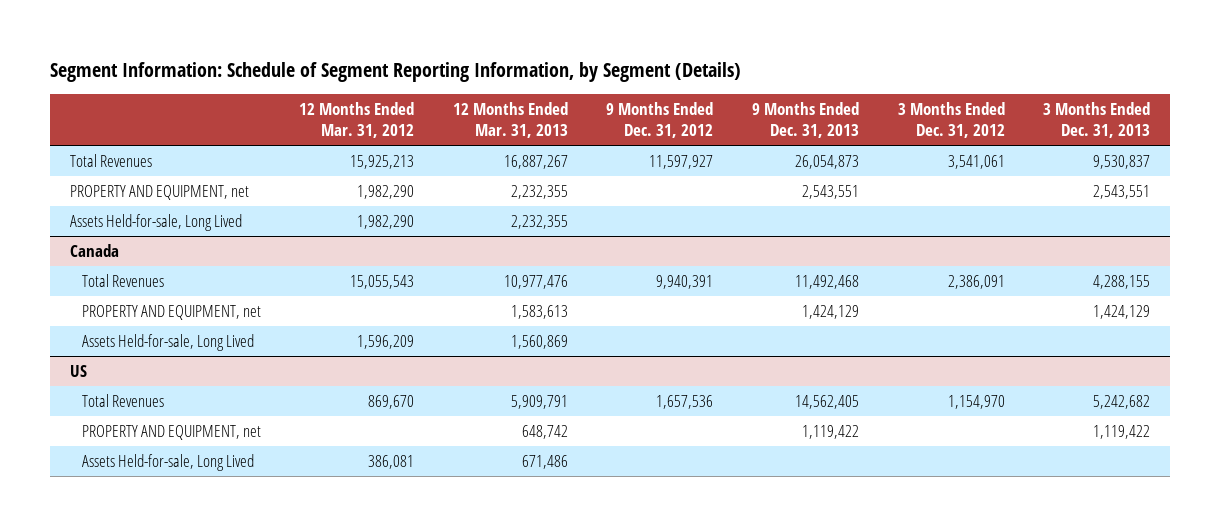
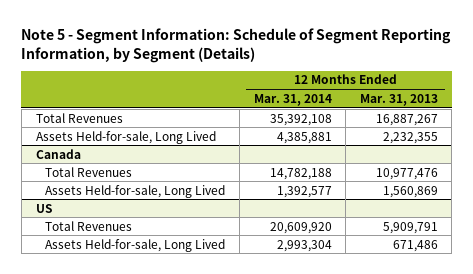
[50,61,742,82] Segment Information: Schedule of Segment Reporting Information, by Segment (Details) -> [21,28,452,63] Note 5 - Segment Information: Schedule of Segment Reporting Information, by Segment (Details)
[299,101,415,139] 12 Months Ended Mar. 31, 2012 -> none
[606,101,714,139] 9 Months Ended Dec. 31, 2012 -> none
[751,101,859,139] 9 Months Ended Dec. 31, 2013 -> none
[897,101,1005,139] 3 Months Ended Dec. 31, 2012 -> none
[1043,101,1151,139] 3 Months Ended Dec. 31, 2013 -> none
none -> [253,93,332,106] Mar. 31, 2014
[69,184,249,200] PROPERTY AND EQUIPMENT, net -> none
[81,304,261,320] PROPERTY AND EQUIPMENT, net -> none
[81,424,261,440] PROPERTY AND EQUIPMENT, net -> none

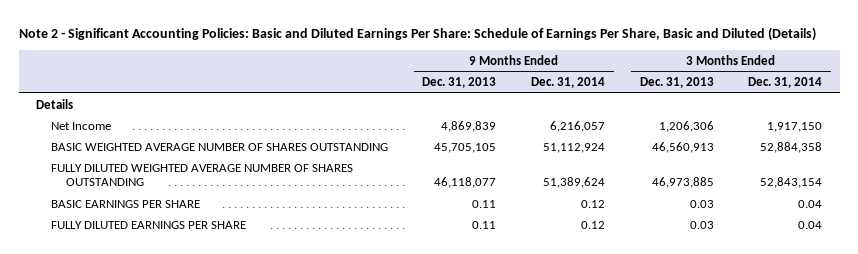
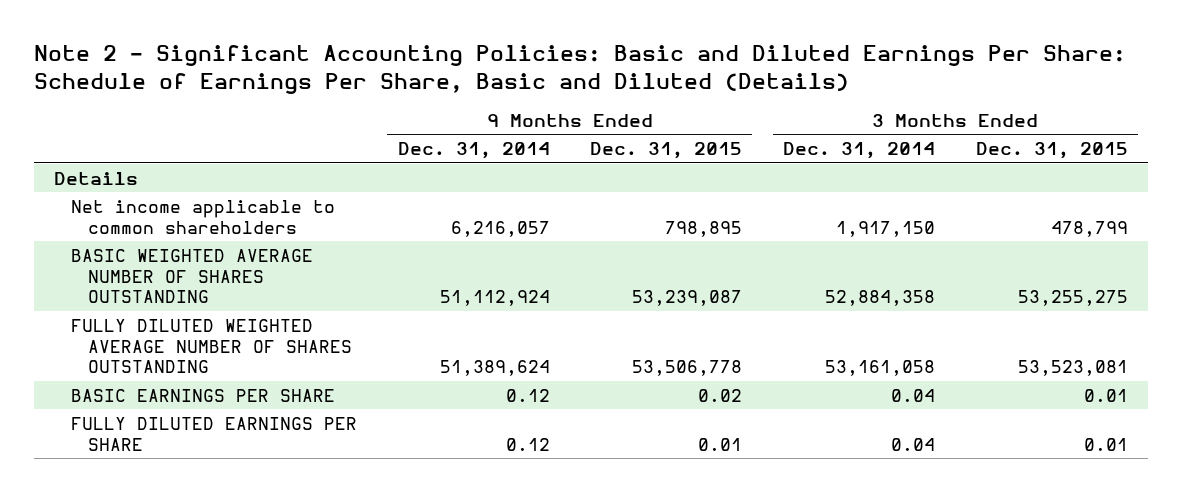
[422,77,497,89] Dec. 31, 2013 -> none
[639,77,714,89] Dec. 31, 2013 -> none
none -> [590,142,743,160] Dec. 31, 2015
none -> [975,142,1128,160] Dec. 31, 2015
[50,121,111,130] Net Income -> [70,199,335,234] Net income applicable to common shareholders
[760,177,823,189] 52,843,154 -> [824,360,935,377] 53,161,058

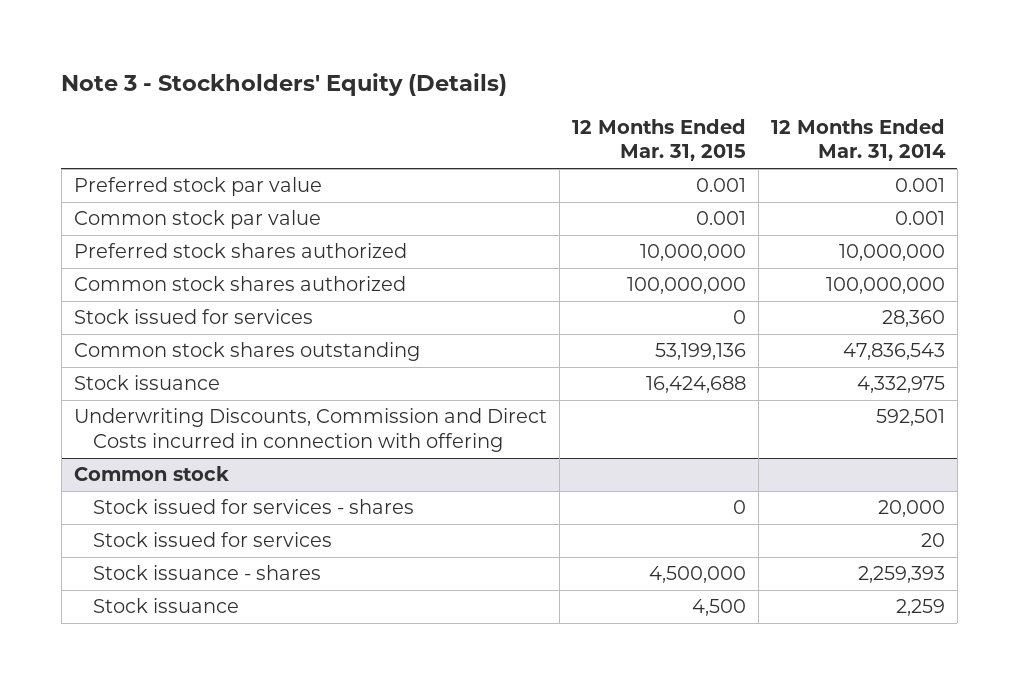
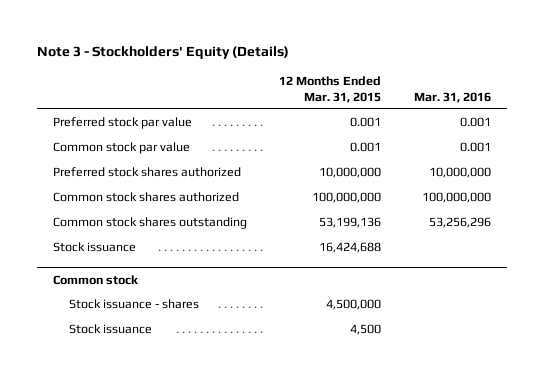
[770,119,946,162] 12 Months Ended Mar. 31, 2014 -> none
none -> [413,91,491,103] Mar. 31, 2016
[73,309,313,325] Stock issued for services -> none
[73,408,547,452] Underwriting Discounts, Commission and Direct Costs incurred in connection with offering -> none
[92,499,414,515] Stock issued for services - shares -> none
[92,532,332,548] Stock issued for services -> none

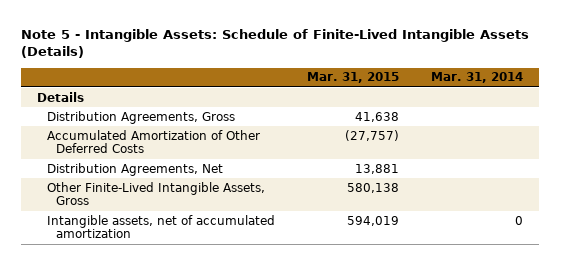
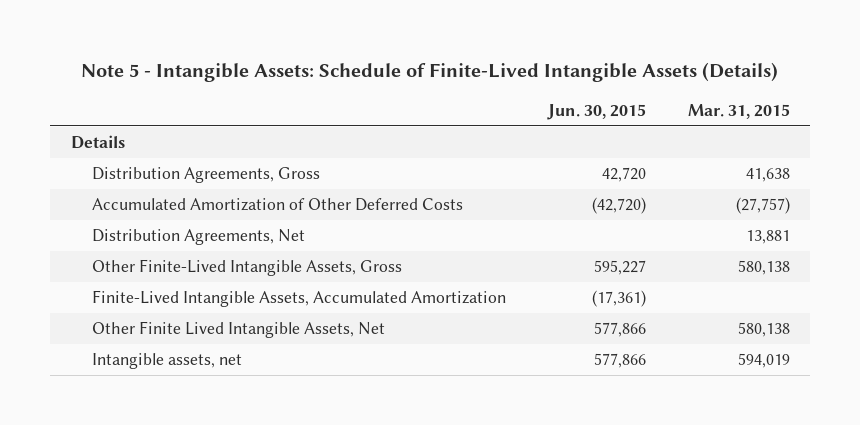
[431,72,524,84] Mar. 31, 2014 -> none
none -> [546,103,646,120] Jun. 30, 2015
none -> [92,290,507,308] Finite-Lived Intangible Assets, Accumulated Amortization
none -> [92,321,386,339] Other Finite Lived Intangible Assets, Net
[46,214,275,239] Intangible assets, net of accumulated amortization -> [92,353,243,370] Intangible assets, net

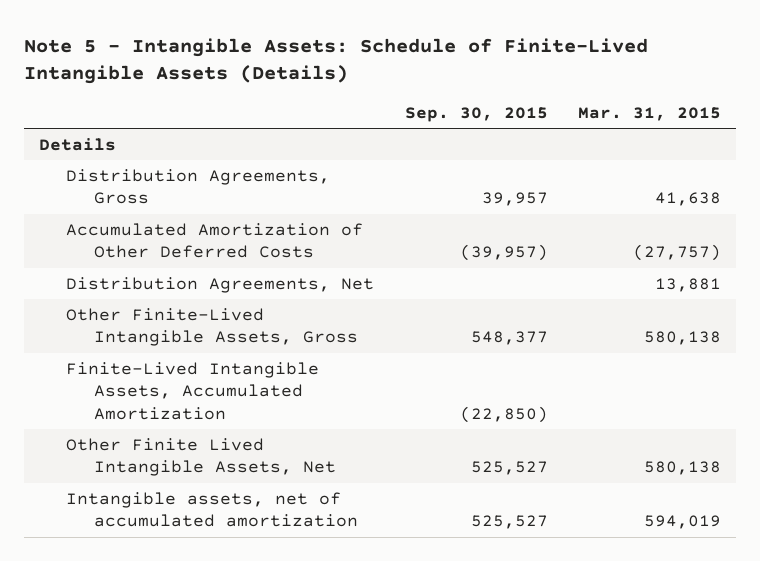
[546,103,646,120] Jun. 30, 2015 -> none
none -> [404,106,548,122] Sep. 30, 2015
[92,353,243,370] Intangible assets, net -> [66,491,358,528] Intangible assets, net of accumulated amortization

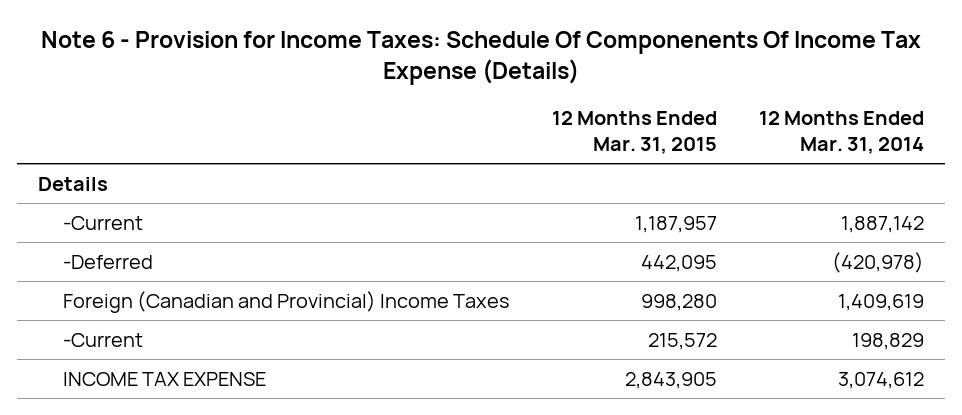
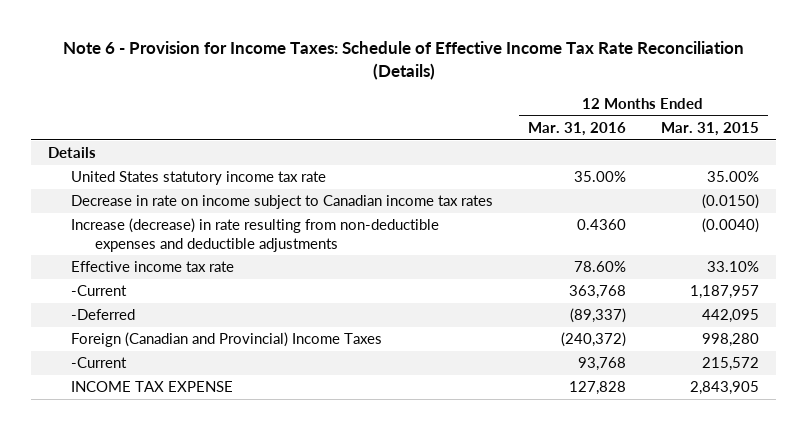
[41,31,922,85] Note 6 - Provision for Income Taxes: Schedule Of Componenents Of Income Tax Expense (Details) -> [62,40,744,80] Note 6 - Provision for Income Taxes: Schedule of Effective Income Tax Rate Reconciliation (Details)
[758,111,924,154] 12 Months Ended Mar. 31, 2014 -> none
none -> [528,122,627,137] Mar. 31, 2016
none -> [71,171,327,186] United States statutory income tax rate
none -> [71,195,494,210] Decrease in rate on income subject to Canadian income tax rates
none -> [71,218,440,252] Increase (decrease) in rate resulting from non-deductible expenses and deductible adjustments
none -> [71,261,235,273] Effective income tax rate

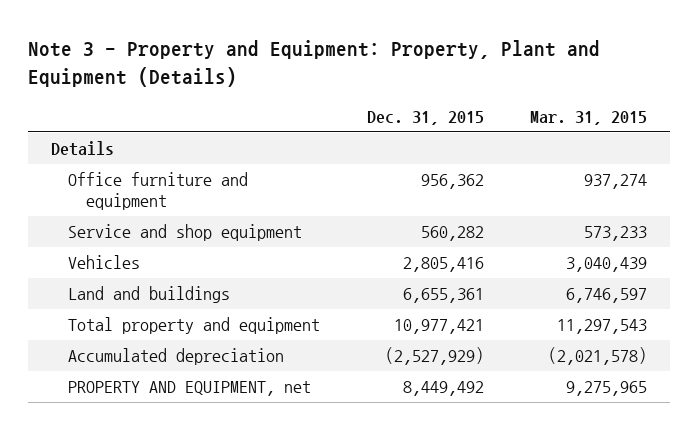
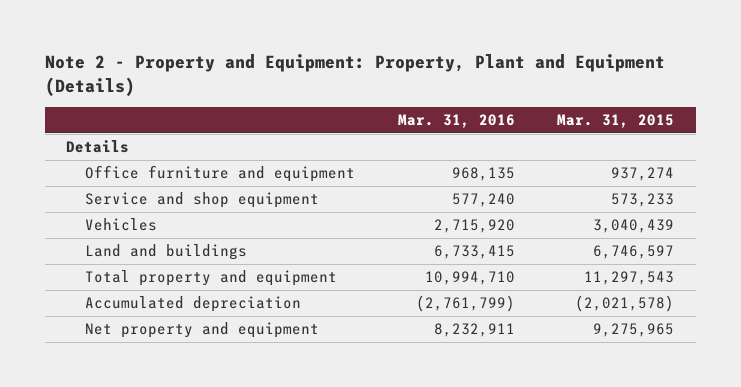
[27,40,600,87] Note 3 - Property and Equipment: Property, Plant and Equipment (Details) -> [44,54,665,96] Note 2 - Property and Equipment: Property, Plant and Equipment (Details)
[366,110,484,125] Dec. 31, 2015 -> none
none -> [397,114,515,129] Mar. 31, 2016
[68,381,312,397] PROPERTY AND EQUIPMENT, net -> [85,322,320,339] Net property and equipment

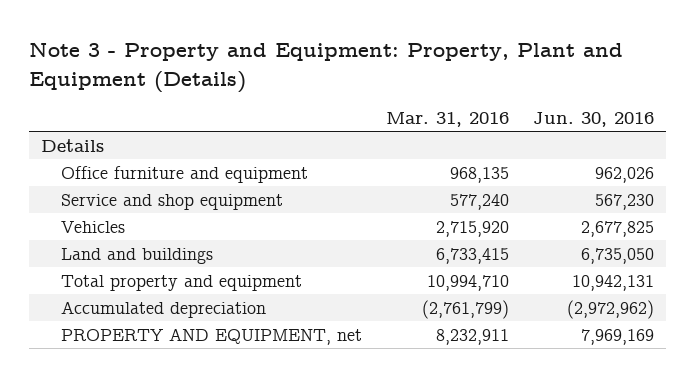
[44,54,665,96] Note 2 - Property and Equipment: Property, Plant and Equipment (Details) -> [28,42,623,93] Note 3 - Property and Equipment: Property, Plant and Equipment (Details)
[557,114,675,129] Mar. 31, 2015 -> none
none -> [533,111,655,127] Jun. 30, 2016
[85,322,320,339] Net property and equipment -> [61,327,363,345] PROPERTY AND EQUIPMENT, net

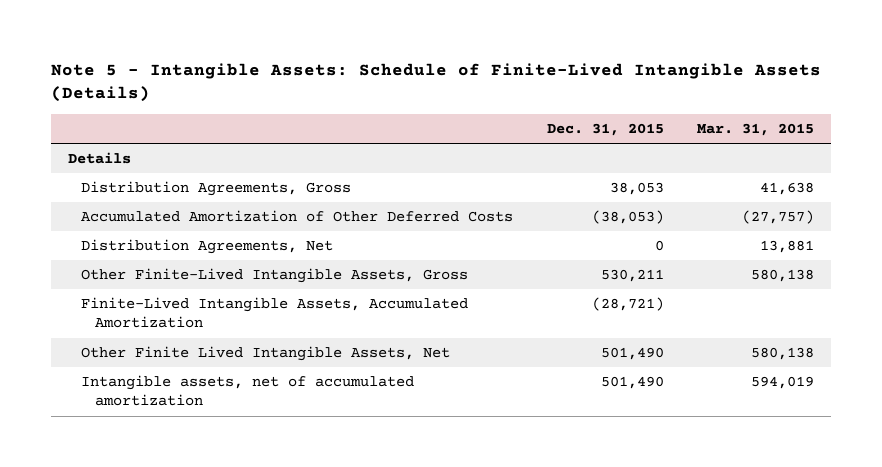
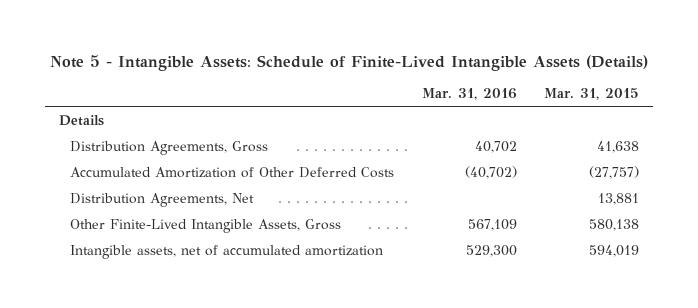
[546,122,664,136] Dec. 31, 2015 -> none
none -> [421,88,517,101] Mar. 31, 2016
[81,297,469,329] Finite-Lived Intangible Assets, Accumulated Amortization -> none
[81,346,451,362] Other Finite Lived Intangible Assets, Net -> none

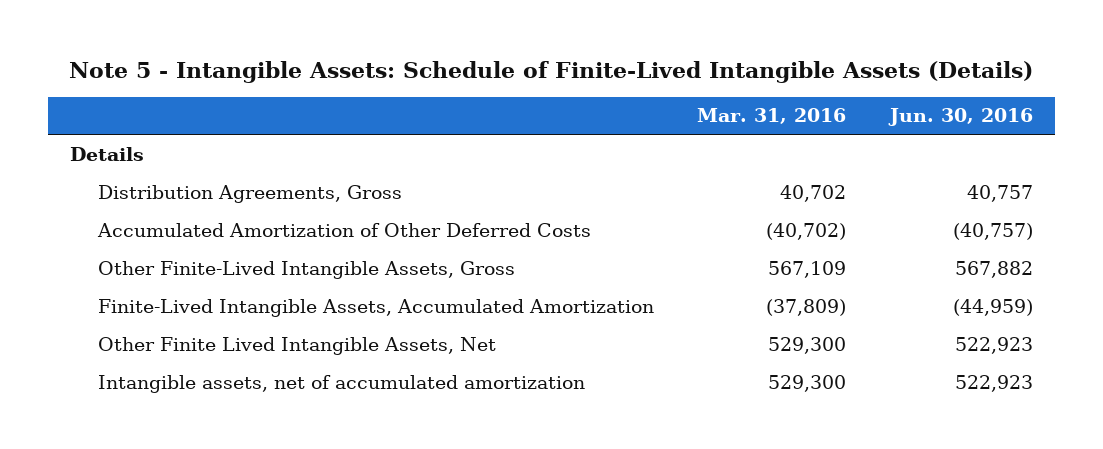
[543,88,639,101] Mar. 31, 2015 -> none
none -> [887,108,1033,127] Jun. 30, 2016
[70,192,255,207] Distribution Agreements, Net -> none
none -> [97,298,654,317] Finite-Lived Intangible Assets, Accumulated Amortization
none -> [97,336,496,355] Other Finite Lived Intangible Assets, Net

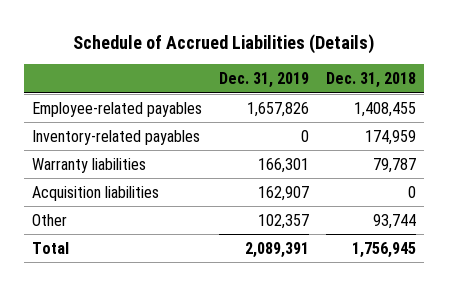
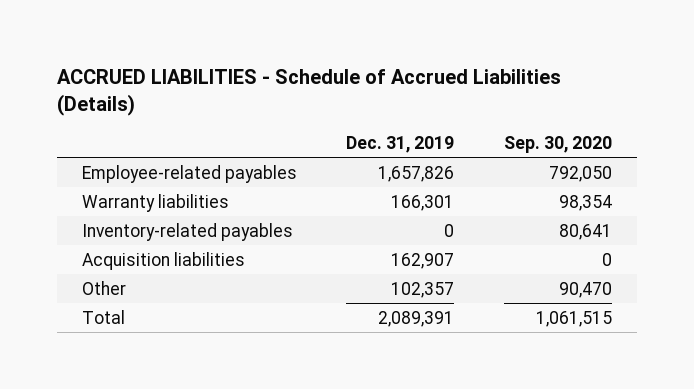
[73,33,375,54] Schedule of Accrued Liabilities (Details) -> [56,68,561,116] ACCRUED LIABILITIES - Schedule of Accrued Liabilities (Details)
[326,72,417,89] Dec. 31, 2018 -> none
none -> [503,135,612,153] Sep. 30, 2020
[32,129,201,145] Inventory-related payables -> [81,222,293,241] Inventory-related payables

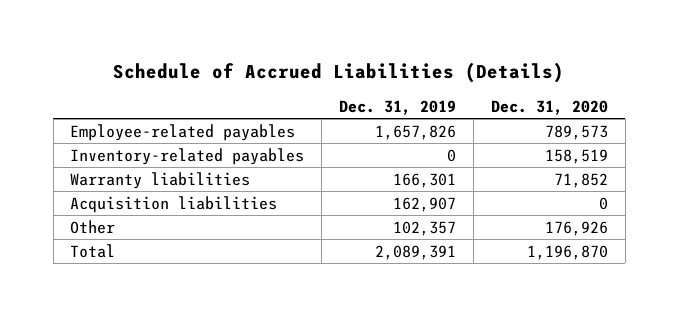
[56,68,561,116] ACCRUED LIABILITIES - Schedule of Accrued Liabilities (Details) -> [113,61,565,83] Schedule of Accrued Liabilities (Details)
[503,135,612,153] Sep. 30, 2020 -> none
none -> [491,99,609,115] Dec. 31, 2020
[81,193,229,212] Warranty liabilities -> [70,171,251,189] Warranty liabilities

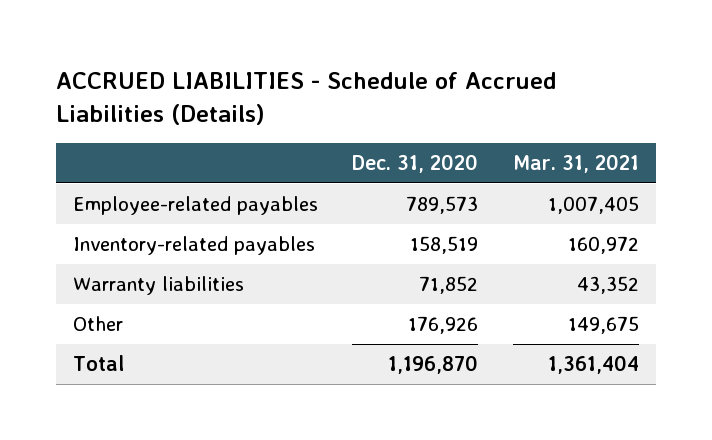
[113,61,565,83] Schedule of Accrued Liabilities (Details) -> [56,71,558,125] ACCRUED LIABILITIES - Schedule of Accrued Liabilities (Details)
[339,99,457,115] Dec. 31, 2019 -> none
none -> [512,154,639,174] Mar. 31, 2021
[70,195,278,213] Acquisition liabilities -> none

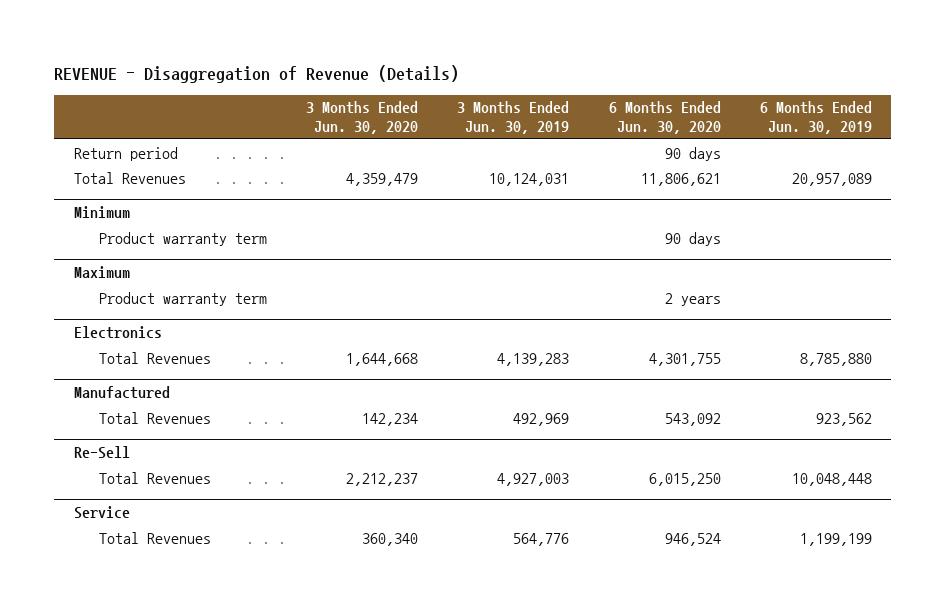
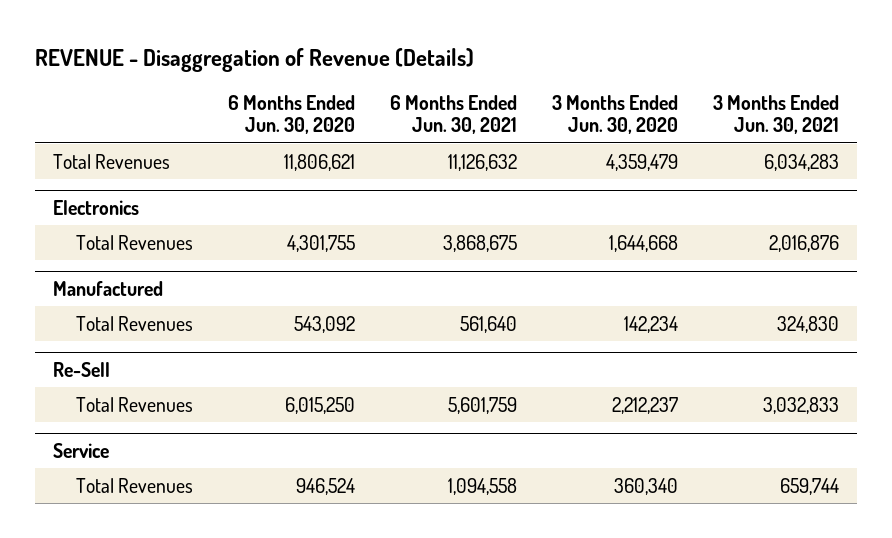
[457,101,570,135] 3 Months Ended Jun. 30, 2019 -> none
[759,101,872,135] 6 Months Ended Jun. 30, 2019 -> none
none -> [390,94,518,135] 6 Months Ended Jun. 30, 2021
none -> [713,94,840,135] 3 Months Ended Jun. 30, 2021
[74,146,179,161] Return period -> none
[74,206,131,219] Minimum -> none
[98,231,267,246] Product warranty term -> none
[74,266,131,279] Maximum -> none
[98,291,267,306] Product warranty term -> none

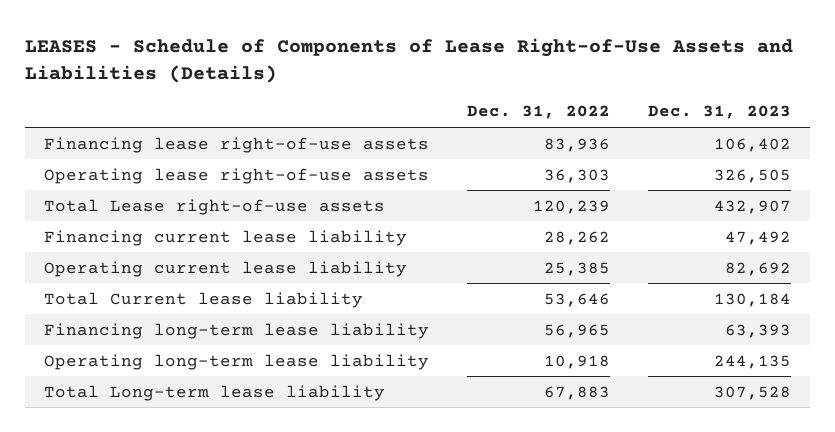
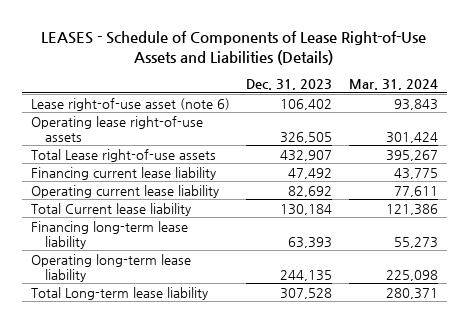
[466,105,610,120] Dec. 31, 2022 -> none
none -> [349,79,439,91] Mar. 31, 2024
[43,136,429,153] Financing lease right-of-use assets -> [30,97,230,111] Lease right-of-use asset (note 6)

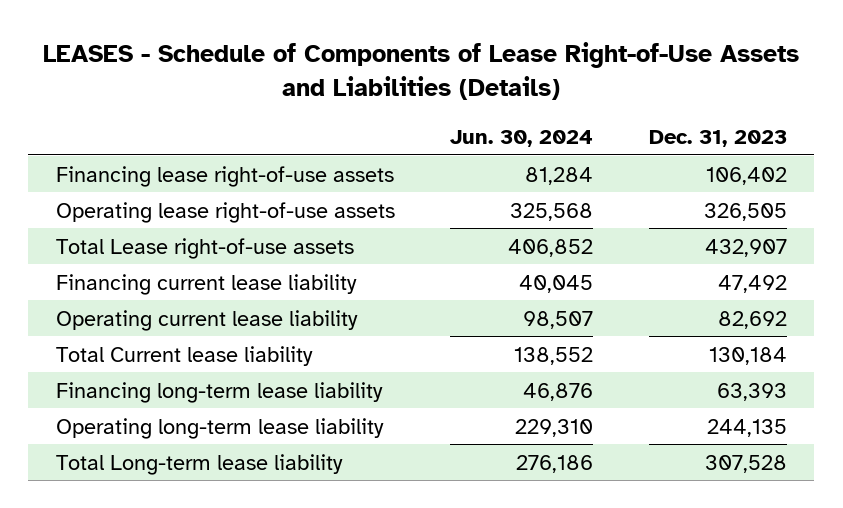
[349,79,439,91] Mar. 31, 2024 -> none
none -> [450,130,594,148] Jun. 30, 2024
[30,97,230,111] Lease right-of-use asset (note 6) -> [55,165,394,187] Financing lease right-of-use assets

